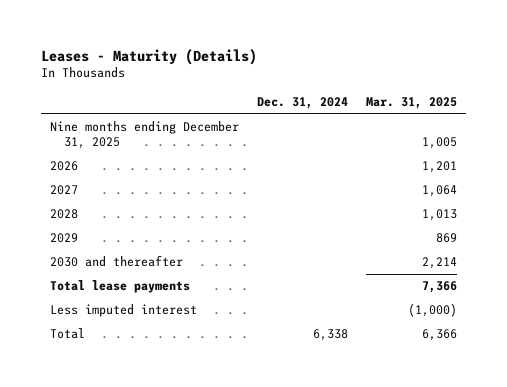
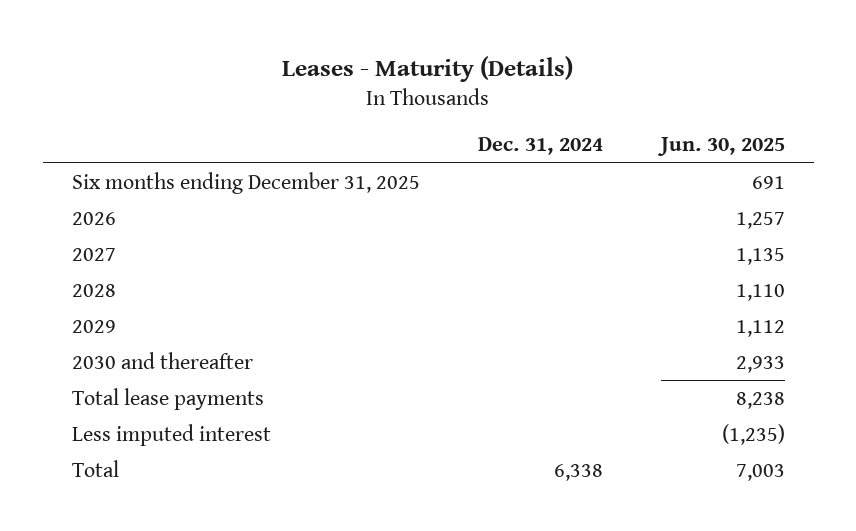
[365,96,457,109] Mar. 31, 2025 -> none
none -> [656,137,785,157] Jun. 30, 2025
[50,121,240,149] Nine months ending December 31, 2025 -> [71,171,420,194] Six months ending December 31, 2025

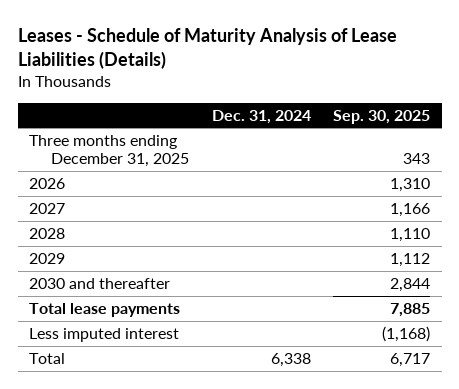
[282,56,574,83] Leases - Maturity (Details) -> [17,27,397,70] Leases - Schedule of Maturity Analysis of Lease Liabilities (Details)
[656,137,785,157] Jun. 30, 2025 -> none
none -> [333,109,431,124] Sep. 30, 2025
[71,171,420,194] Six months ending December 31, 2025 -> [29,135,189,168] Three months ending December 31, 2025

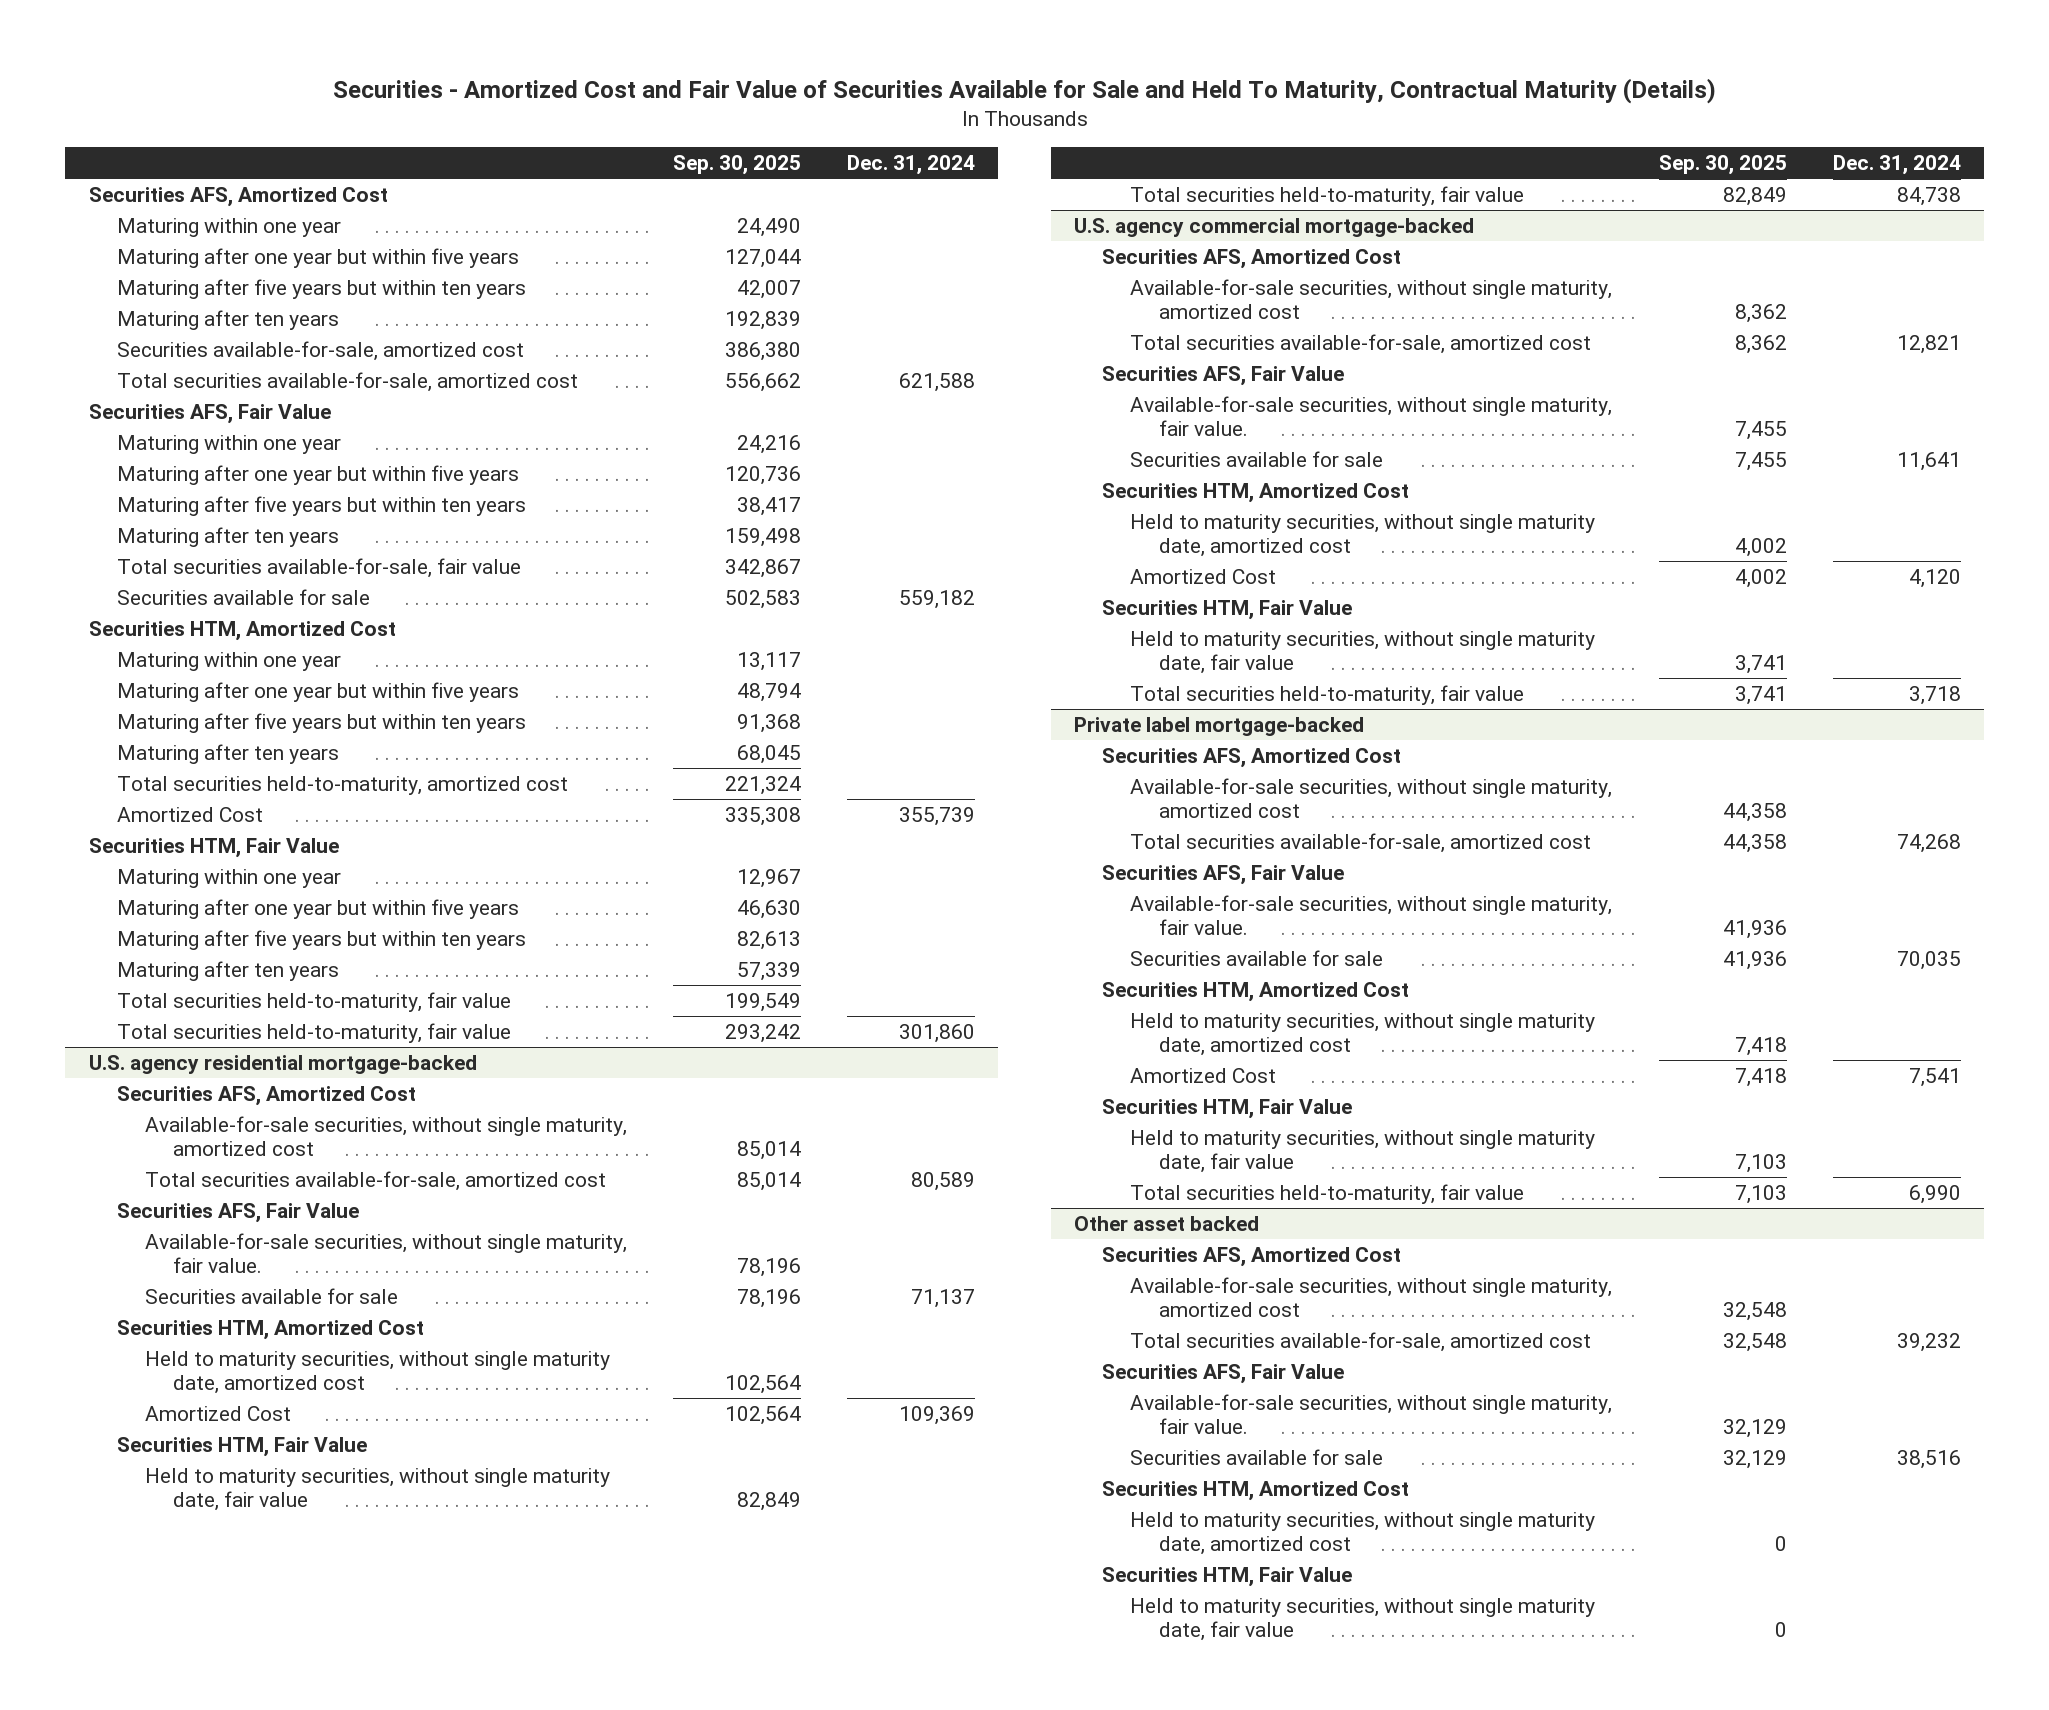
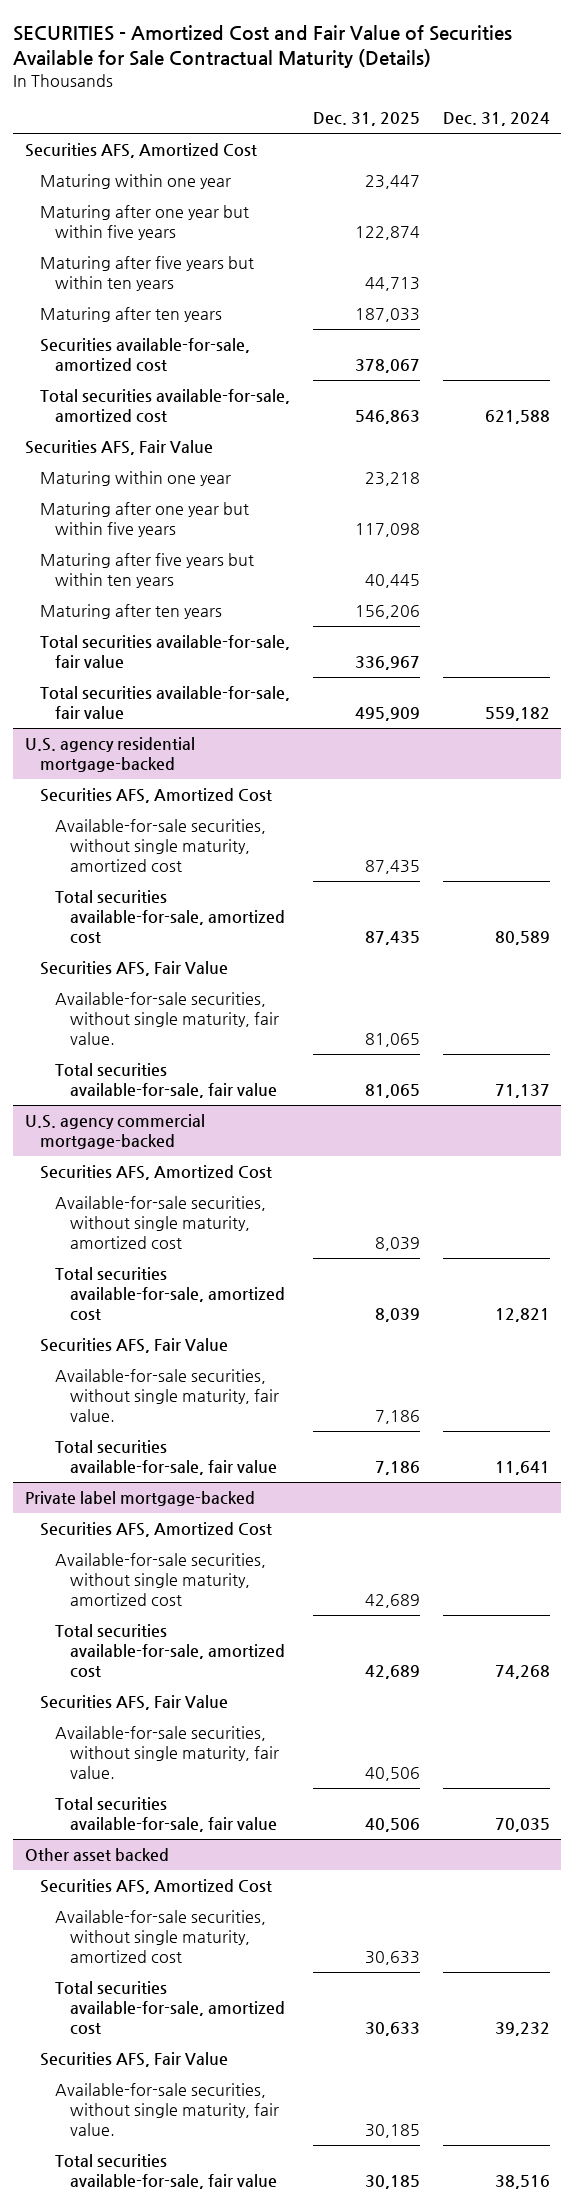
[332,78,1716,105] Securities - Amortized Cost and Fair Value of Securities Available for Sale and Held To Maturity, Contractual Maturity (Details) -> [13,24,513,68] SECURITIES - Amortized Cost and Fair Value of Securities Available for Sale Contractual Maturity (Details)
[673,155,802,176] Sep. 30, 2025 -> none
none -> [313,112,421,127] Dec. 31, 2025
[88,620,396,641] Securities HTM, Amortized Cost -> none
[116,651,341,671] Maturing within one year -> none
[116,681,519,702] Maturing after one year but within five years -> none
[116,712,526,733] Maturing after five years but within ten years -> none
[116,743,339,764] Maturing after ten years -> none
[116,775,568,795] Total securities held-to-maturity, amortized cost -> none
[116,806,263,822] Amortized Cost -> none
[88,837,339,858] Securities HTM, Fair Value -> none
[116,868,341,888] Maturing within one year -> none
[116,898,519,919] Maturing after one year but within five years -> none
[116,929,526,950] Maturing after five years but within ten years -> none
[116,960,339,981] Maturing after ten years -> none
[116,991,511,1012] Total securities held-to-maturity, fair value -> none
[116,1022,511,1043] Total securities held-to-maturity, fair value -> none
[116,588,370,605] Securities available for sale -> [40,686,291,720] Total securities available-for-sale, fair value
[116,1319,424,1340] Securities HTM, Amortized Cost -> none
[144,1350,610,1395] Held to maturity securities, without single maturity date, amortized cost -> none
[144,1405,291,1421] Amortized Cost -> none
[116,1436,367,1457] Securities HTM, Fair Value -> none
[144,1467,610,1512] Held to maturity securities, without single maturity date, fair value -> none
[1130,185,1525,206] Total securities held-to-maturity, fair value -> none
[144,1287,398,1304] Securities available for sale -> [55,1063,278,1099] Total securities available-for-sale, fair value
[1102,482,1410,503] Securities HTM, Amortized Cost -> none
[1130,513,1596,558] Held to maturity securities, without single maturity date, amortized cost -> none
[1130,568,1277,584] Amortized Cost -> none
[1102,599,1353,620] Securities HTM, Fair Value -> none
[1130,630,1596,675] Held to maturity securities, without single maturity date, fair value -> none
[1130,684,1525,705] Total securities held-to-maturity, fair value -> none
[1130,450,1384,467] Securities available for sale -> [55,1440,278,1476] Total securities available-for-sale, fair value
[1102,981,1410,1002] Securities HTM, Amortized Cost -> none
[1130,1012,1596,1057] Held to maturity securities, without single maturity date, amortized cost -> none
[1130,1067,1277,1083] Amortized Cost -> none
[1102,1098,1353,1119] Securities HTM, Fair Value -> none
[1130,1129,1596,1174] Held to maturity securities, without single maturity date, fair value -> none
[1130,1183,1525,1204] Total securities held-to-maturity, fair value -> none
[1130,949,1384,966] Securities available for sale -> [55,1797,278,1833] Total securities available-for-sale, fair value
[1102,1480,1410,1501] Securities HTM, Amortized Cost -> none
[1130,1511,1596,1556] Held to maturity securities, without single maturity date, amortized cost -> none
[1102,1566,1353,1587] Securities HTM, Fair Value -> none
[1130,1597,1596,1642] Held to maturity securities, without single maturity date, fair value -> none
[1130,1448,1384,1465] Securities available for sale -> [55,2154,278,2190] Total securities available-for-sale, fair value

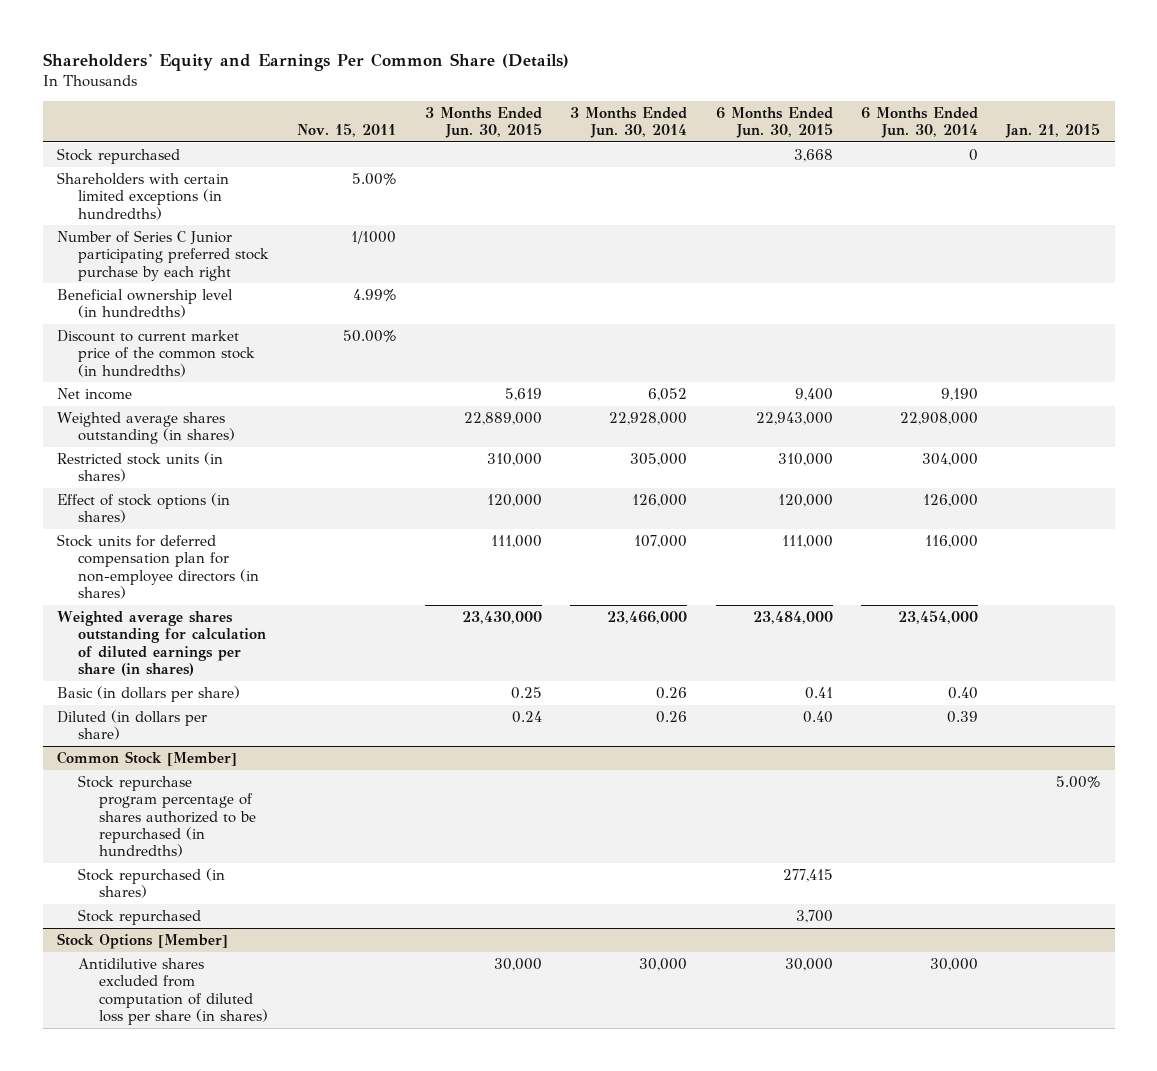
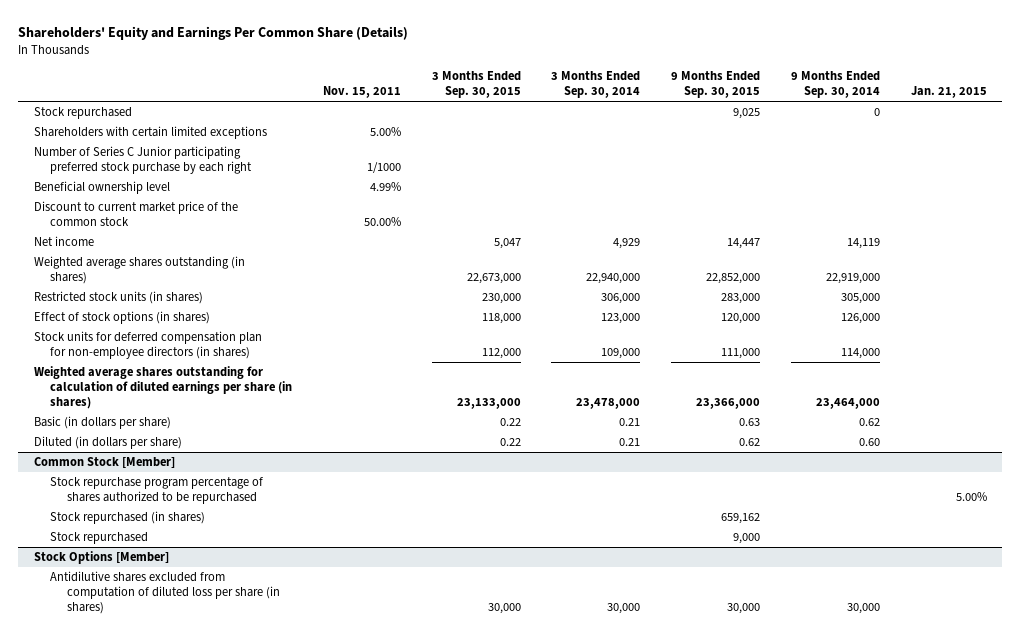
[424,106,542,139] 3 Months Ended Jun. 30, 2015 -> none
[570,106,688,139] 3 Months Ended Jun. 30, 2014 -> none
[715,106,833,139] 6 Months Ended Jun. 30, 2015 -> none
[860,106,978,139] 6 Months Ended Jun. 30, 2014 -> none
none -> [431,71,521,99] 3 Months Ended Sep. 30, 2015
none -> [551,71,641,99] 3 Months Ended Sep. 30, 2014
none -> [671,71,761,99] 9 Months Ended Sep. 30, 2015
none -> [790,71,880,99] 9 Months Ended Sep. 30, 2014
[56,172,229,220] Shareholders with certain limited exceptions (in hundredths) -> [33,126,267,140] Shareholders with certain limited exceptions
[56,289,233,319] Beneficial ownership level (in hundredths) -> [33,181,170,195] Beneficial ownership level
[56,330,255,377] Discount to current market price of the common stock (in hundredths) -> [33,201,238,227] Discount to current market price of the common stock
[77,775,257,858] Stock repurchase program percentage of shares authorized to be repurchased (in hundredths) -> [50,477,264,505] Stock repurchase program percentage of shares authorized to be repurchased

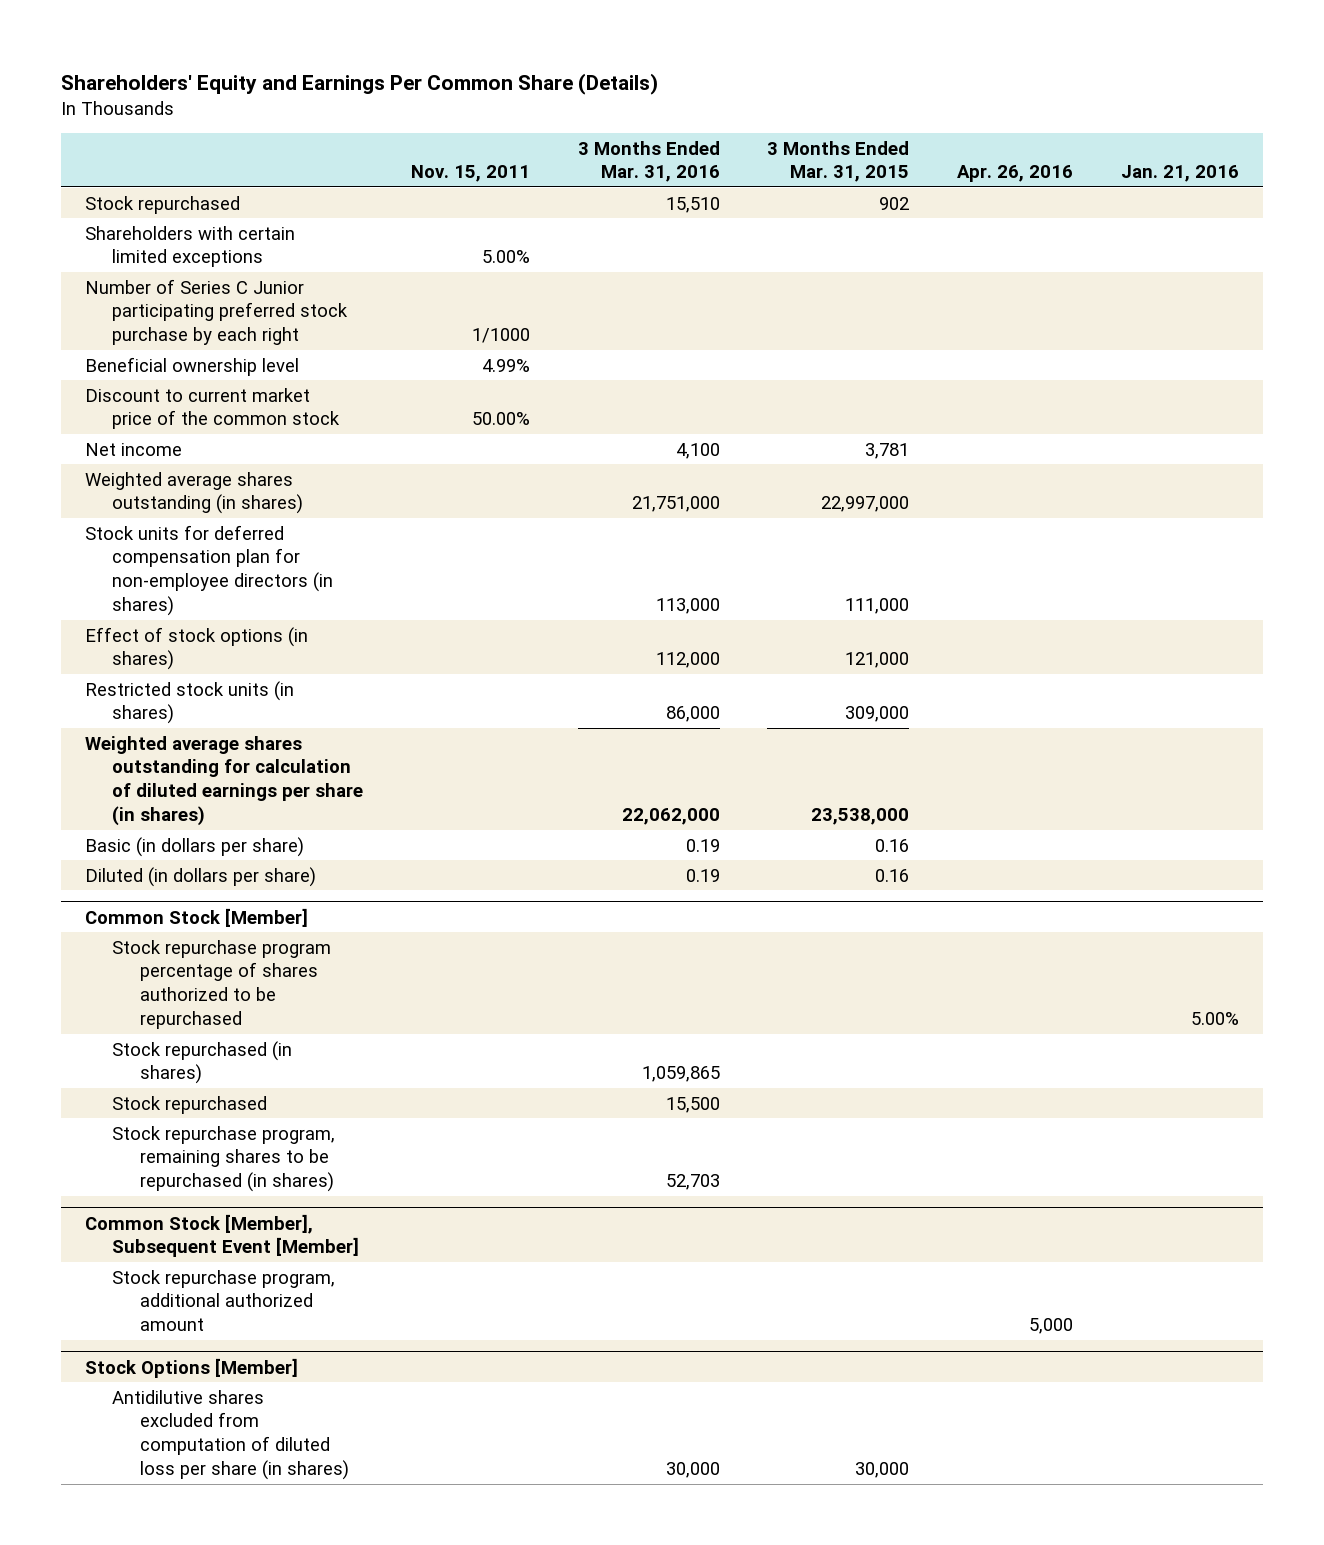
[431,71,521,99] 3 Months Ended Sep. 30, 2015 -> none
[551,71,641,99] 3 Months Ended Sep. 30, 2014 -> none
[671,71,761,99] 9 Months Ended Sep. 30, 2015 -> none
[790,71,880,99] 9 Months Ended Sep. 30, 2014 -> none
[910,86,987,99] Jan. 21, 2015 -> none
none -> [577,140,720,183] 3 Months Ended Mar. 31, 2016
none -> [767,140,910,183] 3 Months Ended Mar. 31, 2015
none -> [957,165,1074,183] Apr. 26, 2016
none -> [1120,165,1239,183] Jan. 21, 2016
[33,311,210,325] Effect of stock options (in shares) -> [84,626,308,671] Effect of stock options (in shares)
[33,291,203,305] Restricted stock units (in shares) -> [84,680,294,725] Restricted stock units (in shares)
none -> [112,1125,336,1193] Stock repurchase program, remaining shares to be repurchased (in shares)
none -> [84,1213,360,1258] Common Stock [Member], Subsequent Event [Member]
none -> [112,1269,336,1332] Stock repurchase program, additional authorized amount

